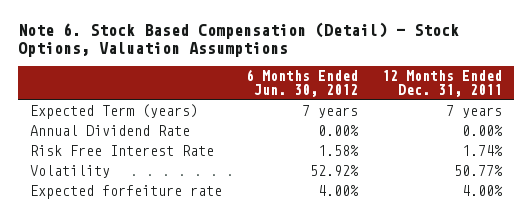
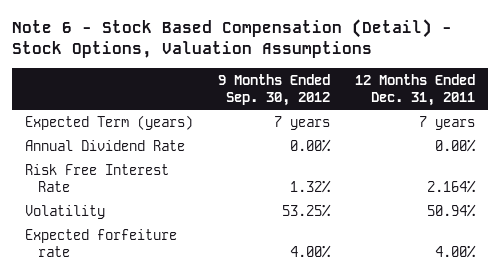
[18,22,460,58] Note 6. Stock Based Compensation (Detail) - Stock Options, Valuation Assumptions -> [12,19,453,59] Note 6 - Stock Based Compensation (Detail) - Stock Options, Valuation Assumptions
[246,69,359,98] 6 Months Ended Jun. 30, 2012 -> none
none -> [217,73,330,107] 9 Months Ended Sep. 30, 2012
[462,145,504,157] 1.74% -> [427,180,477,194] 2.164%
[454,165,504,177] 50.77% -> [427,203,477,217] 50.94%

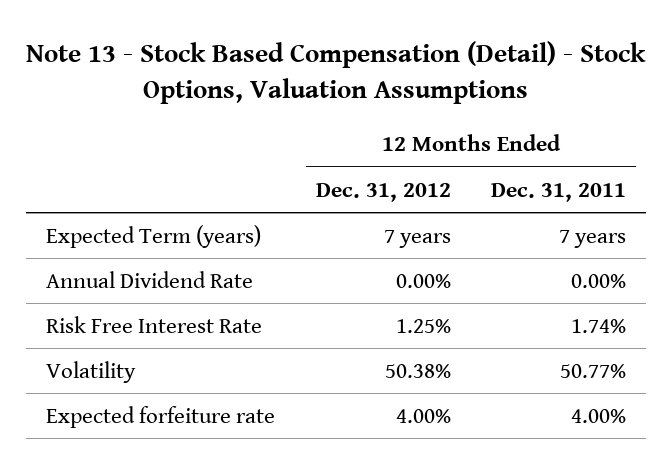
[12,19,453,59] Note 6 - Stock Based Compensation (Detail) - Stock Options, Valuation Assumptions -> [26,41,647,105] Note 13 - Stock Based Compensation (Detail) - Stock Options, Valuation Assumptions
[217,73,330,107] 9 Months Ended Sep. 30, 2012 -> none
none -> [315,182,451,202] Dec. 31, 2012
[427,180,477,194] 2.164% -> [571,318,627,333] 1.74%
[427,203,477,217] 50.94% -> [560,363,627,378] 50.77%

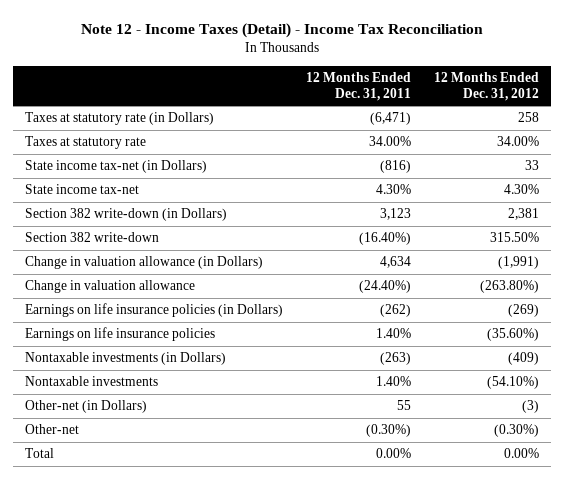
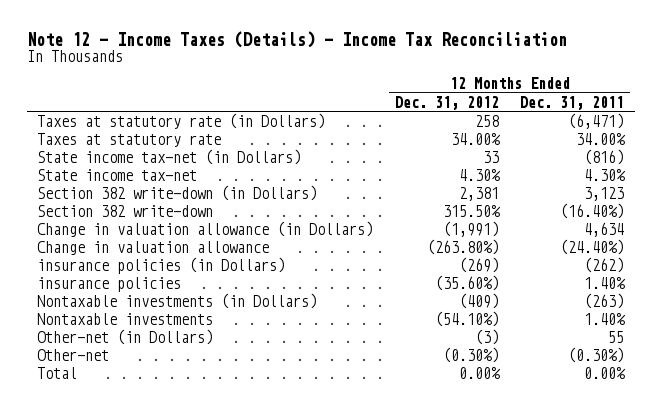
[80,22,483,38] Note 12 - Income Taxes (Detail) - Income Tax Reconciliation -> [26,30,567,48] Note 12 - Income Taxes (Details) - Income Tax Reconciliation
[24,303,283,318] Earnings on life insurance policies (in Dollars) -> [37,256,286,274] insurance policies (in Dollars)
[24,327,215,342] Earnings on life insurance policies -> [37,276,182,292] insurance policies

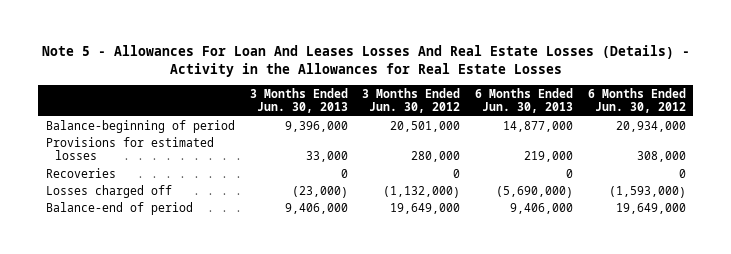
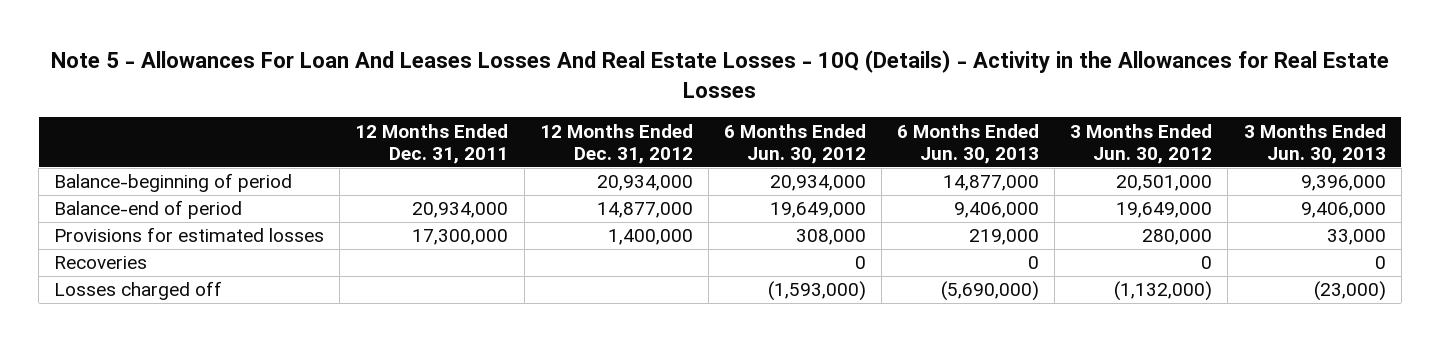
[41,45,690,77] Note 5 - Allowances For Loan And Leases Losses And Real Estate Losses (Details) - Activity in the Allowances for Real Estate Losses -> [50,50,1389,99] Note 5 - Allowances For Loan And Leases Losses And Real Estate Losses - 10Q (Details) - Activity in the Allowances for Real Estate Losses
none -> [355,123,509,165] 12 Months Ended Dec. 31, 2011
none -> [539,123,693,165] 12 Months Ended Dec. 31, 2012
[45,201,193,215] Balance-end of period -> [54,200,243,220] Balance-end of period

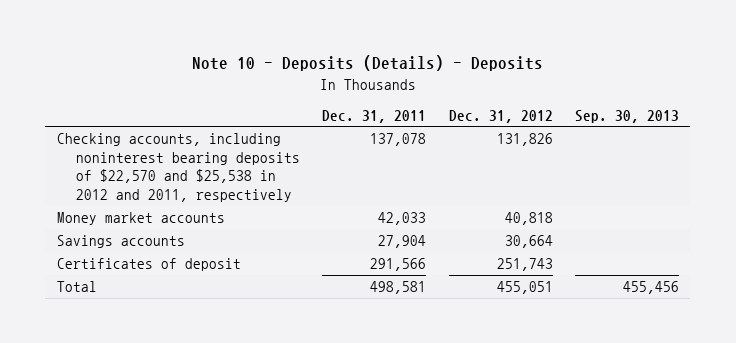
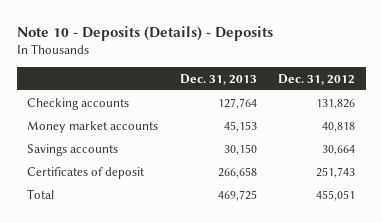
[322,109,427,123] Dec. 31, 2011 -> none
[575,109,680,123] Sep. 30, 2013 -> none
none -> [179,73,257,85] Dec. 31, 2013
[56,133,300,202] Checking accounts, including noninterest bearing deposits of $22,570 and $25,538 in 2012 and 2011, respectively -> [27,97,130,110] Checking accounts

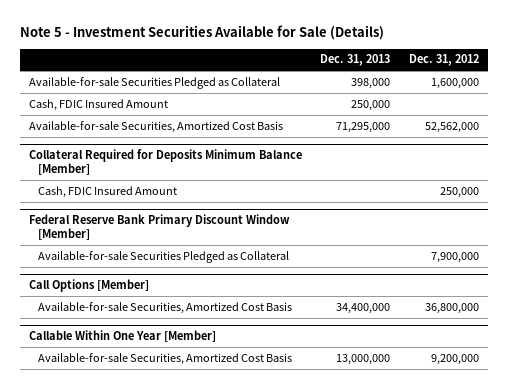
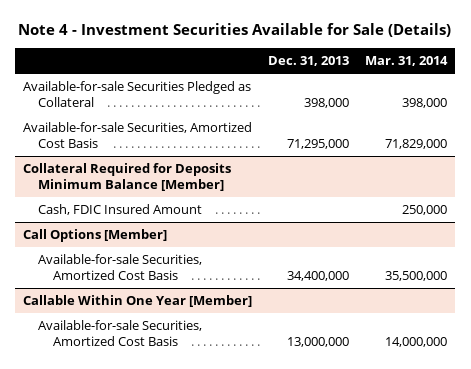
[20,25,385,41] Note 5 - Investment Securities Available for Sale (Details) -> [18,23,452,38] Note 4 - Investment Securities Available for Sale (Details)
[408,54,479,67] Dec. 31, 2012 -> none
none -> [365,56,449,67] Mar. 31, 2014
[29,98,169,111] Cash, FDIC Insured Amount -> none
[29,213,291,240] Federal Reserve Bank Primary Discount Window [Member] -> none
[38,250,290,263] Available-for-sale Securities Pledged as Collateral -> none

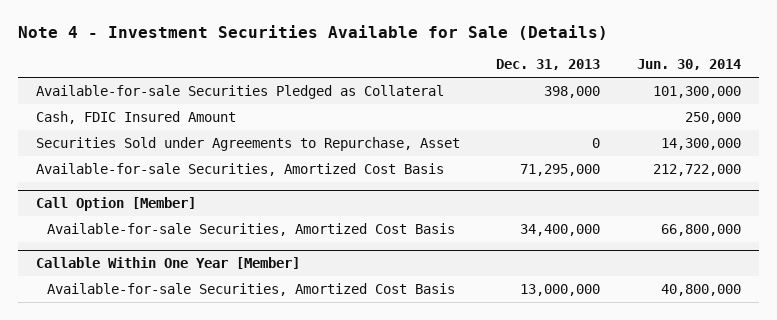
[365,56,449,67] Mar. 31, 2014 -> none
none -> [636,59,741,71] Jun. 30, 2014
[23,163,232,191] Collateral Required for Deposits Minimum Balance [Member] -> none
none -> [35,136,460,151] Securities Sold under Agreements to Repurchase, Asset
[23,122,253,148] Available-for-sale Securities, Amortized Cost Basis -> [35,162,444,176] Available-for-sale Securities, Amortized Cost Basis
[23,229,168,243] Call Options [Member] -> [35,197,196,212] Call Option [Member]

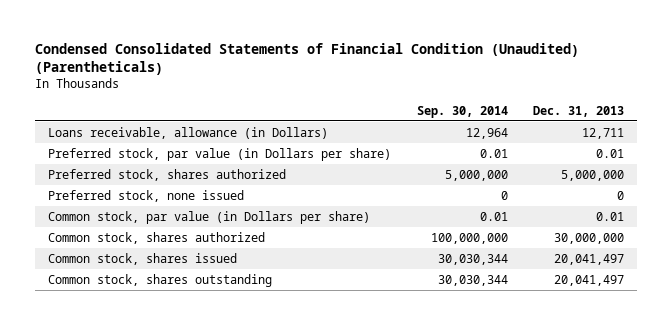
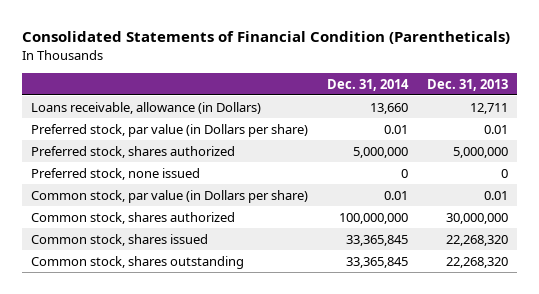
[35,42,580,76] Condensed Consolidated Statements of Financial Condition (Unaudited) (Parentheticals) -> [21,31,510,45] Consolidated Statements of Financial Condition (Parentheticals)
[416,105,508,118] Sep. 30, 2014 -> none
none -> [326,78,409,91] Dec. 31, 2014
[554,253,625,265] 20,041,497 -> [445,234,508,246] 22,268,320
[554,274,625,286] 20,041,497 -> [445,256,508,268] 22,268,320

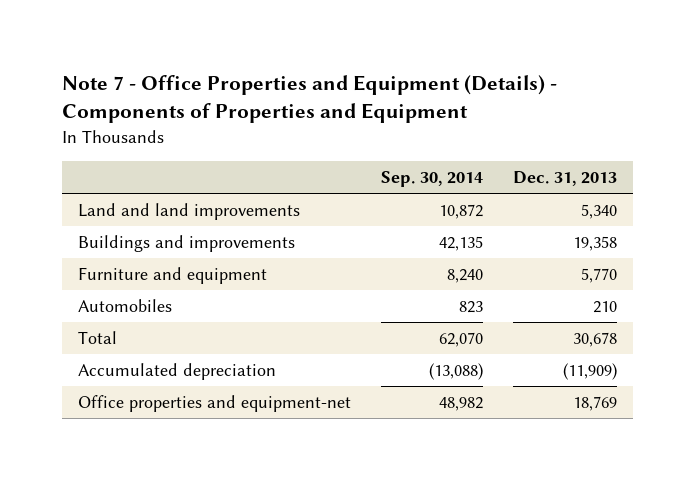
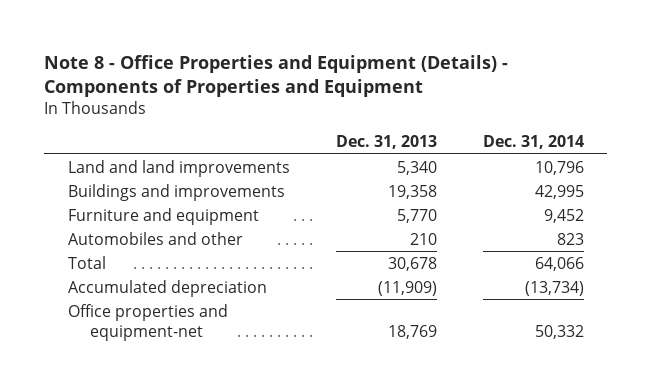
[62,75,558,124] Note 7 - Office Properties and Equipment (Details) - Components of Properties and Equipment -> [44,54,509,97] Note 8 - Office Properties and Equipment (Details) - Components of Properties and Equipment
[381,170,484,187] Sep. 30, 2014 -> none
none -> [483,134,585,149] Dec. 31, 2014
[77,298,172,312] Automobiles -> none
none -> [67,231,243,245] Automobiles and other

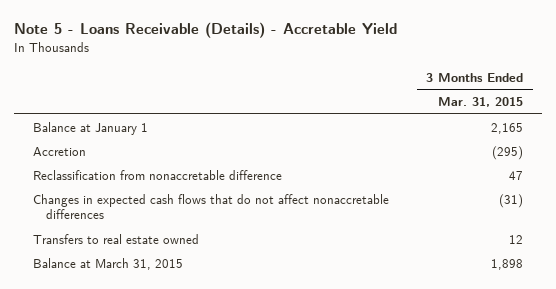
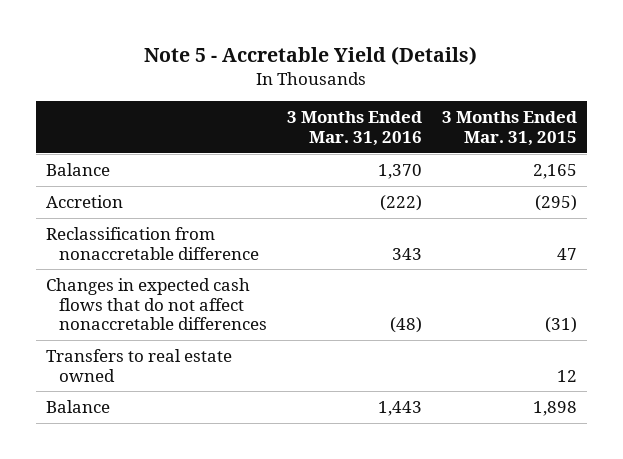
[13,22,397,39] Note 5 - Loans Receivable (Details) - Accretable Yield -> [144,45,478,65] Note 5 - Accretable Yield (Details)
none -> [287,111,423,146] 3 Months Ended Mar. 31, 2016
[32,121,148,135] Balance at January 1 -> [45,163,110,177] Balance
[32,257,183,270] Balance at March 31, 2015 -> [45,400,110,414] Balance

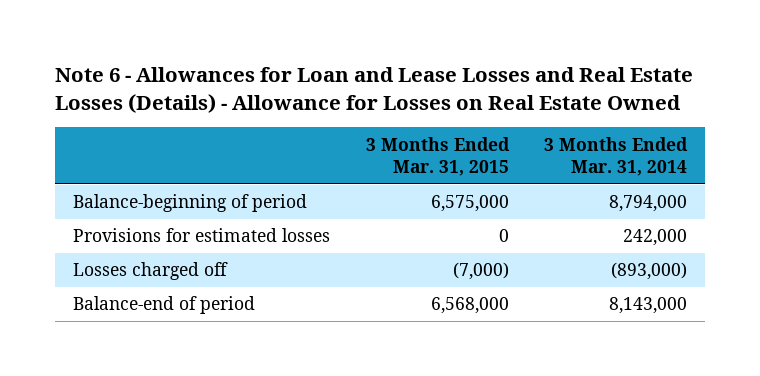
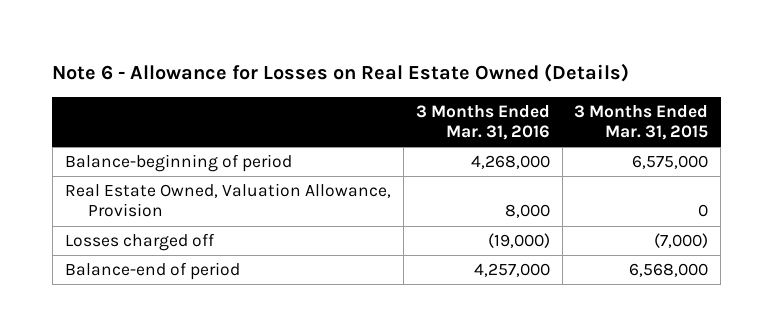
[55,67,694,113] Note 6 - Allowances for Loan and Lease Losses and Real Estate Losses (Details) - Allowance for Losses on Real Estate Owned -> [52,63,630,83] Note 6 - Allowance for Losses on Real Estate Owned (Details)
[544,136,689,176] 3 Months Ended Mar. 31, 2014 -> none
none -> [415,104,550,141] 3 Months Ended Mar. 31, 2016
[72,228,330,243] Provisions for estimated losses -> [64,183,391,218] Real Estate Owned, Valuation Allowance, Provision

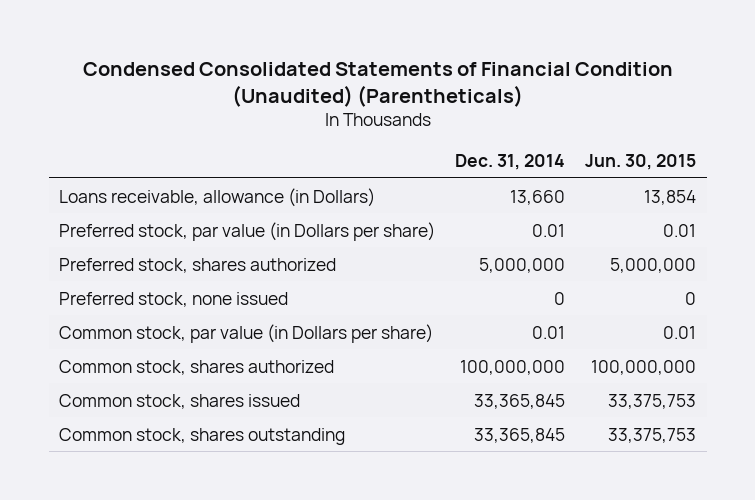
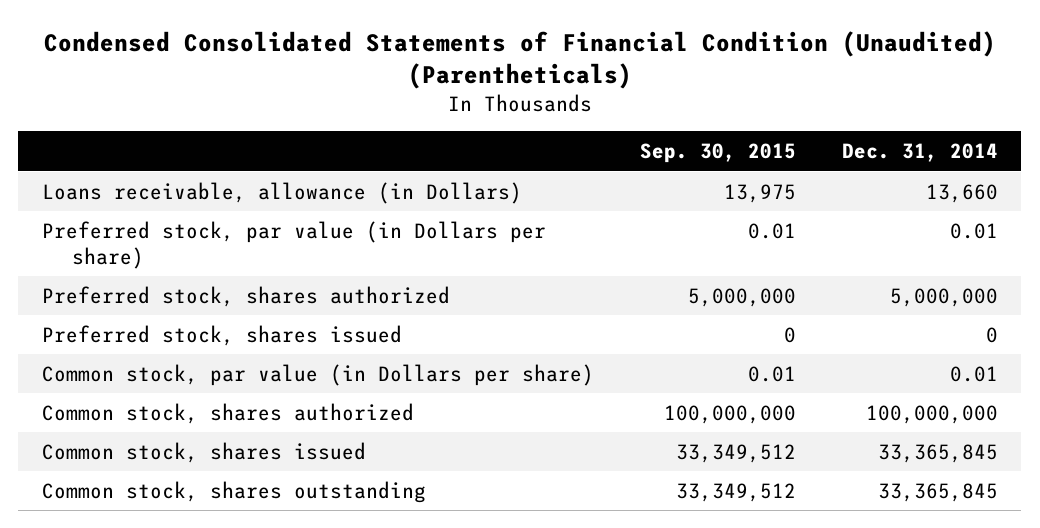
[585,154,697,171] Jun. 30, 2015 -> none
none -> [639,143,796,164] Sep. 30, 2015
[58,291,288,307] Preferred stock, none issued -> [41,324,402,346] Preferred stock, shares issued

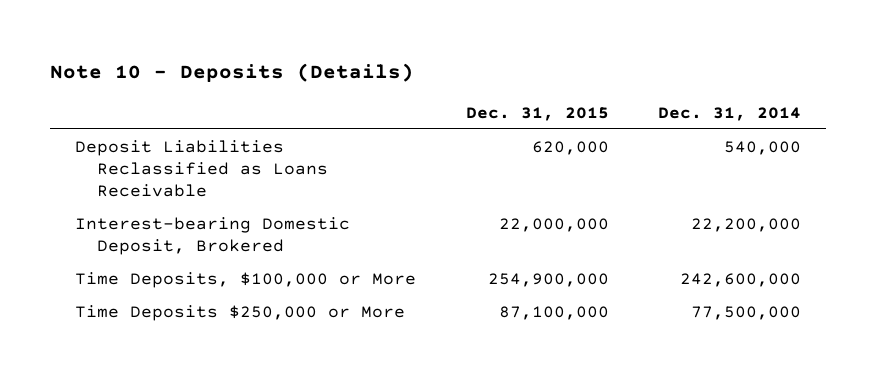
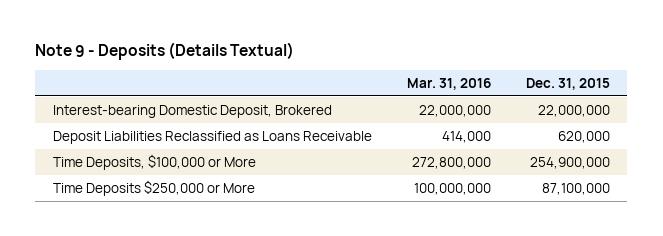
[50,63,415,83] Note 10 - Deposits (Details) -> [35,42,295,61] Note 9 - Deposits (Details Textual)
[658,106,802,121] Dec. 31, 2014 -> none
none -> [406,77,491,90] Mar. 31, 2016
[74,139,328,198] Deposit Liabilities Reclassified as Loans Receivable -> [52,130,372,144] Deposit Liabilities Reclassified as Loans Receivable

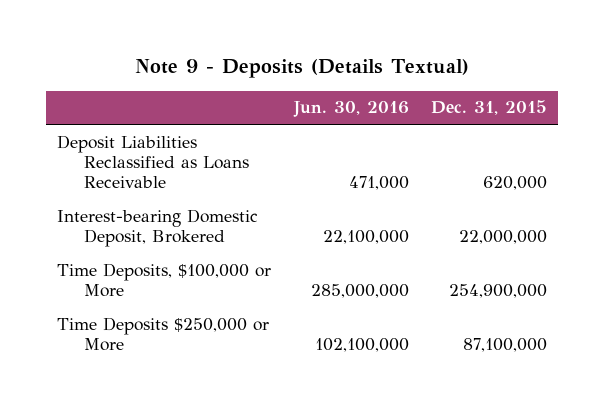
[406,77,491,90] Mar. 31, 2016 -> none
none -> [292,101,409,118] Jun. 30, 2016
[52,104,332,118] Interest-bearing Domestic Deposit, Brokered -> [57,208,259,248] Interest-bearing Domestic Deposit, Brokered

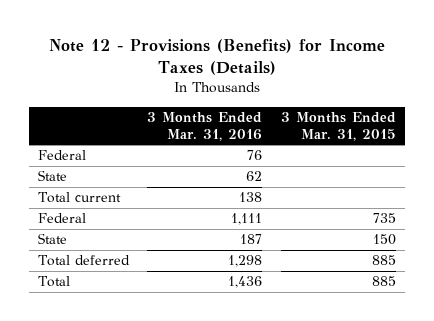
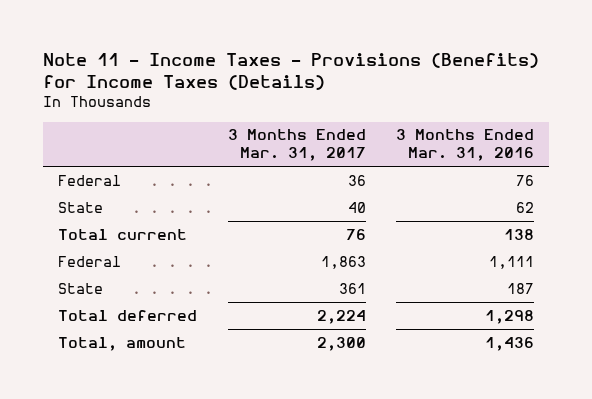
[48,39,385,76] Note 12 - Provisions (Benefits) for Income Taxes (Details) -> [43,52,540,90] Note 11 - Income Taxes - Provisions (Benefits) for Income Taxes (Details)
[280,112,396,141] 3 Months Ended Mar. 31, 2015 -> none
none -> [227,129,366,161] 3 Months Ended Mar. 31, 2017
[38,276,71,288] Total -> [58,336,187,351] Total, amount

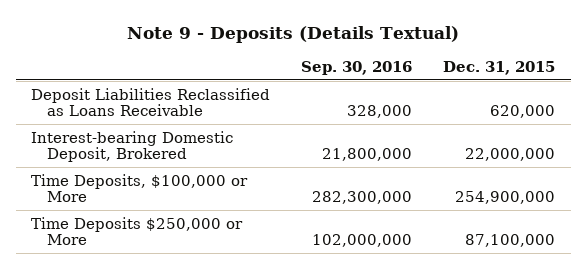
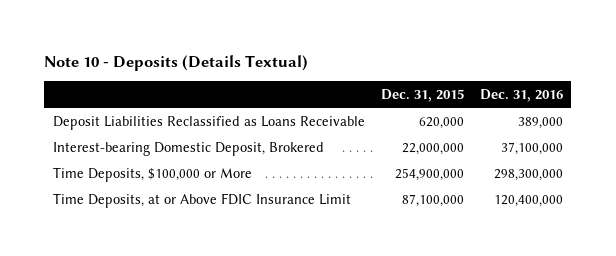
[127,25,460,43] Note 9 - Deposits (Details Textual) -> [44,54,309,71] Note 10 - Deposits (Details Textual)
[301,60,413,75] Sep. 30, 2016 -> none
none -> [480,88,564,102] Dec. 31, 2016
[31,216,244,246] Time Deposits $250,000 or More -> [52,192,351,208] Time Deposits, at or Above FDIC Insurance Limit

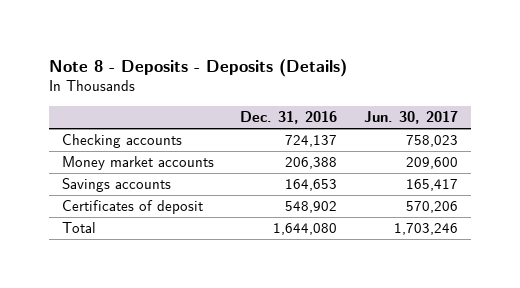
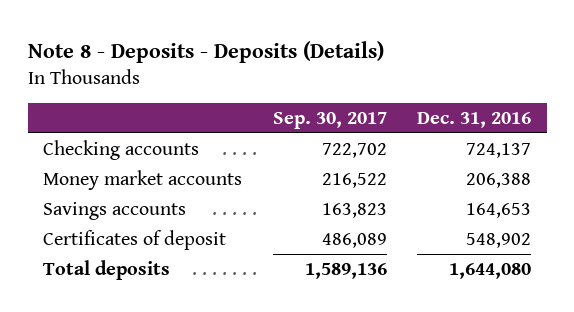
[363,111,458,125] Jun. 30, 2017 -> none
none -> [272,111,387,129] Sep. 30, 2017
[62,222,97,234] Total -> [42,259,170,280] Total deposits

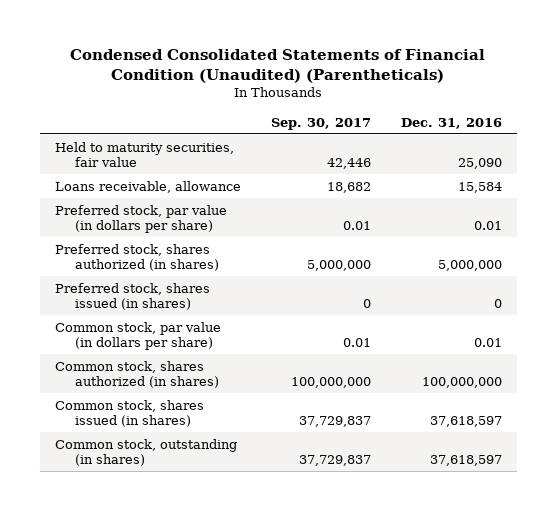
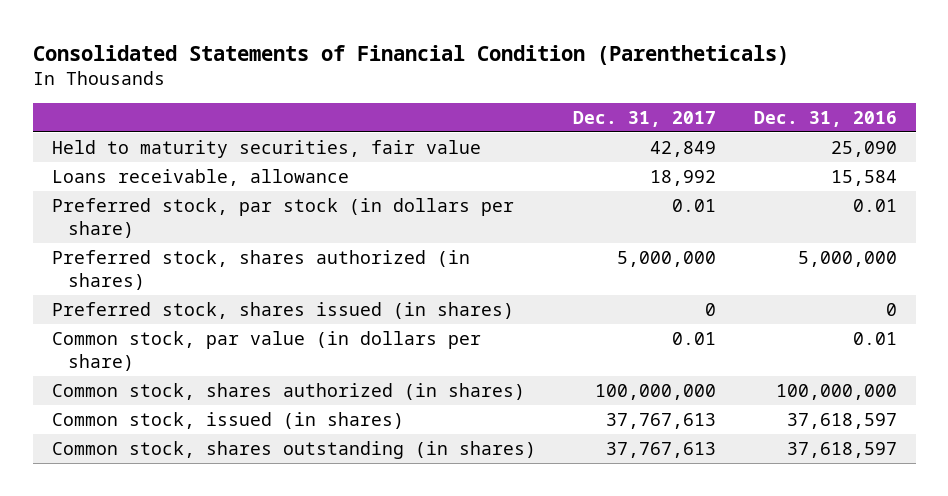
[70,48,486,83] Condensed Consolidated Statements of Financial Condition (Unaudited) (Parentheticals) -> [32,44,789,65] Consolidated Statements of Financial Condition (Parentheticals)
[270,117,371,130] Sep. 30, 2017 -> none
none -> [573,110,717,127] Dec. 31, 2017
[54,204,227,233] Preferred stock, par value (in dollars per share) -> [51,198,514,238] Preferred stock, par stock (in dollars per share)
[54,399,204,427] Common stock, shares issued (in shares) -> [51,412,404,430] Common stock, issued (in shares)
[54,438,237,466] Common stock, outstanding (in shares) -> [51,441,536,460] Common stock, shares outstanding (in shares)

